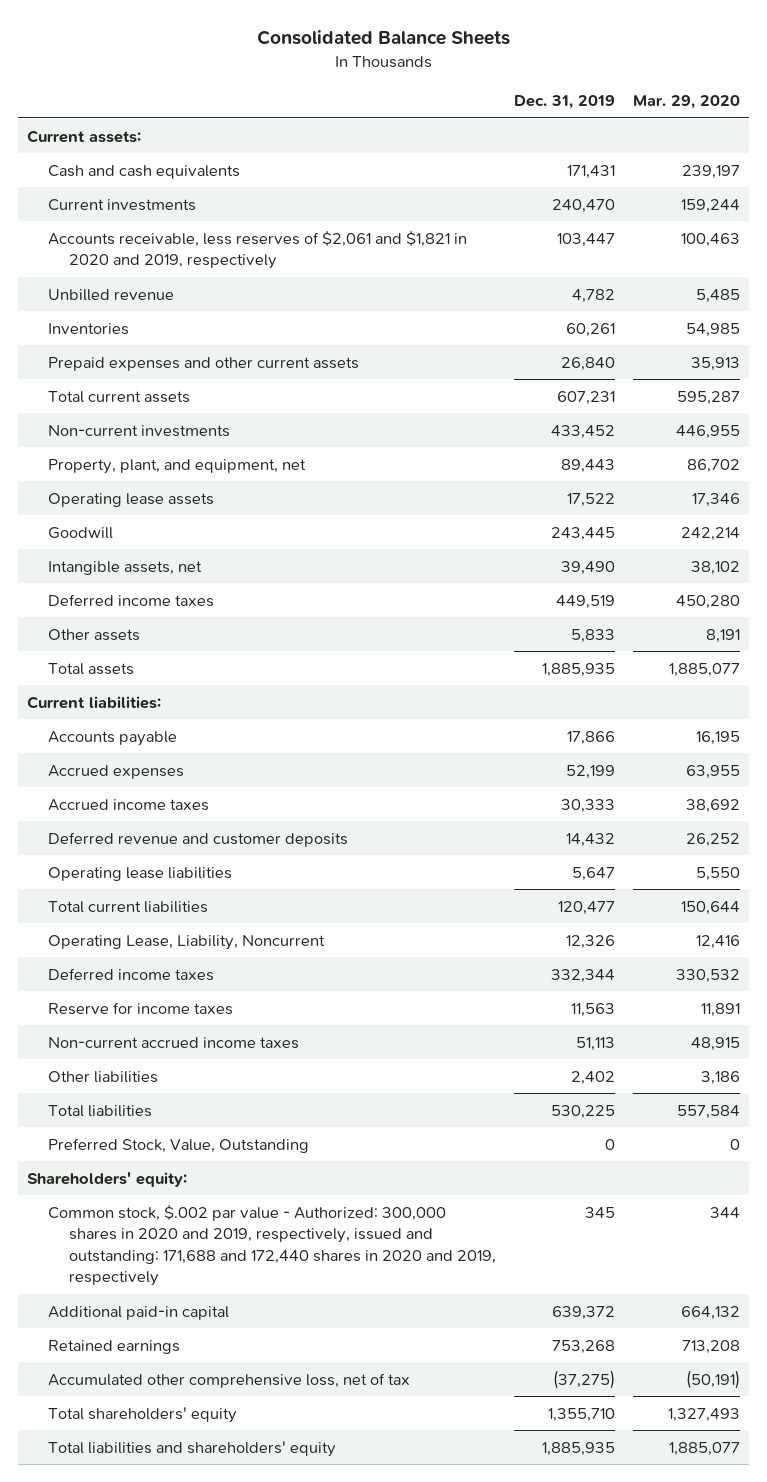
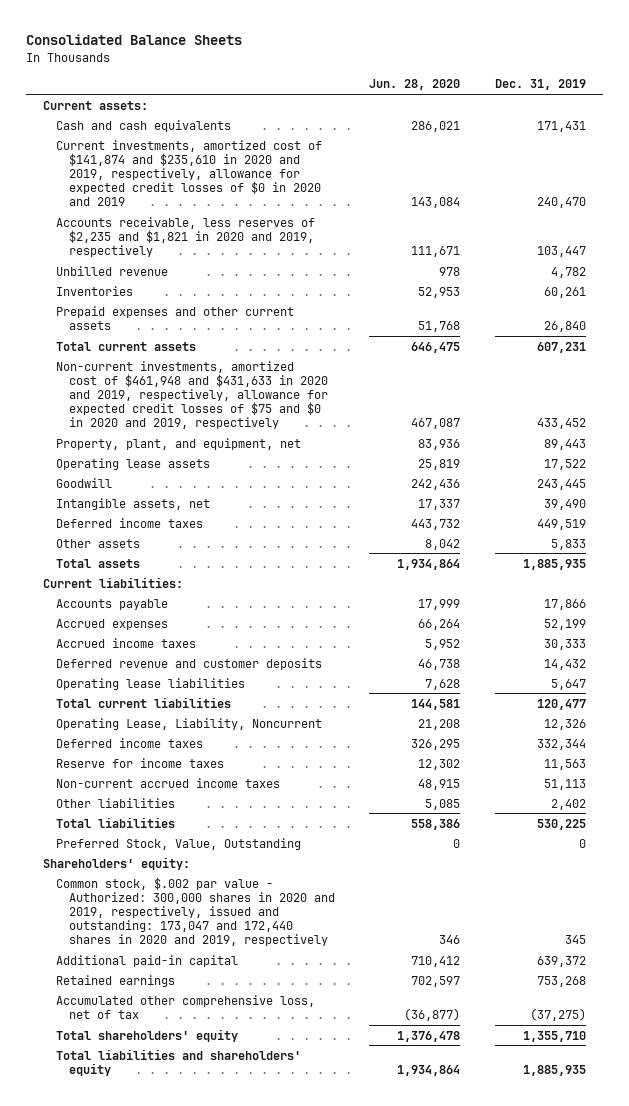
[632,94,740,109] Mar. 29, 2020 -> none
none -> [369,79,461,91] Jun. 28, 2020
[48,198,197,211] Current investments -> [56,139,323,207] Current investments, amortized cost of $141,874 and $235,610 in 2020 and 2019, respectively, allowance for expected credit losses of $0 in 2020 and 2019
[48,230,468,270] Accounts receivable, less reserves of $2,061 and $1,821 in 2020 and 2019, respectively -> [56,216,316,257] Accounts receivable, less reserves of $2,235 and $1,821 in 2020 and 2019, respectively
[48,424,231,437] Non-current investments -> [56,360,329,430] Non-current investments, amortized cost of $461,948 and $431,633 in 2020 and 2019, respectively, allowance for expected credit losses of $75 and $0 in 2020 and 2019, respectively
[48,1204,497,1287] Common stock, $.002 par value - Authorized: 300,000 shares in 2020 and 2019, respectively, issued and outstanding: 171,688 and 172,440 shares in 2020 and 2019, respectively -> [56,876,336,947] Common stock, $.002 par value - Authorized: 300,000 shares in 2020 and 2019, respectively, issued and outstanding: 173,047 and 172,440 shares in 2020 and 2019, respectively

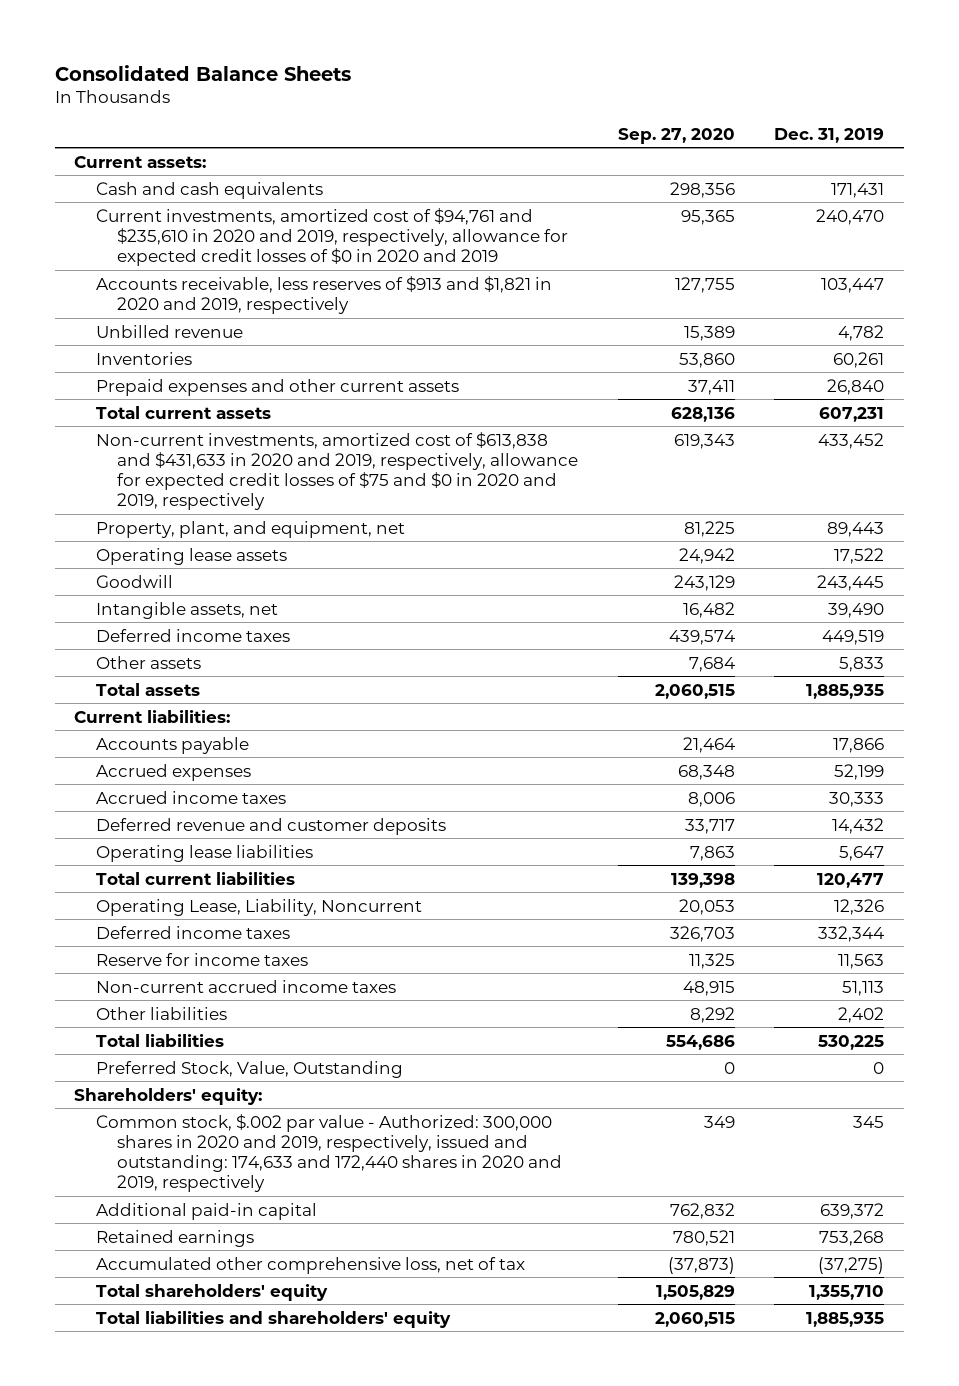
[369,79,461,91] Jun. 28, 2020 -> none
none -> [617,127,735,144] Sep. 27, 2020
[56,139,323,207] Current investments, amortized cost of $141,874 and $235,610 in 2020 and 2019, respectively, allowance for expected credit losses of $0 in 2020 and 2019 -> [95,207,568,266] Current investments, amortized cost of $94,761 and $235,610 in 2020 and 2019, respectively, allowance for expected credit losses of $0 in 2020 and 2019
[56,216,316,257] Accounts receivable, less reserves of $2,235 and $1,821 in 2020 and 2019, respectively -> [95,275,552,314] Accounts receivable, less reserves of $913 and $1,821 in 2020 and 2019, respectively
[56,360,329,430] Non-current investments, amortized cost of $461,948 and $431,633 in 2020 and 2019, respectively, allowance for expected credit losses of $75 and $0 in 2020 and 2019, respectively -> [95,431,578,511] Non-current investments, amortized cost of $613,838 and $431,633 in 2020 and 2019, respectively, allowance for expected credit losses of $75 and $0 in 2020 and 2019, respectively
[56,876,336,947] Common stock, $.002 par value - Authorized: 300,000 shares in 2020 and 2019, respectively, issued and outstanding: 173,047 and 172,440 shares in 2020 and 2019, respectively -> [95,1113,562,1193] Common stock, $.002 par value - Authorized: 300,000 shares in 2020 and 2019, respectively, issued and outstanding: 174,633 and 172,440 shares in 2020 and 2019, respectively

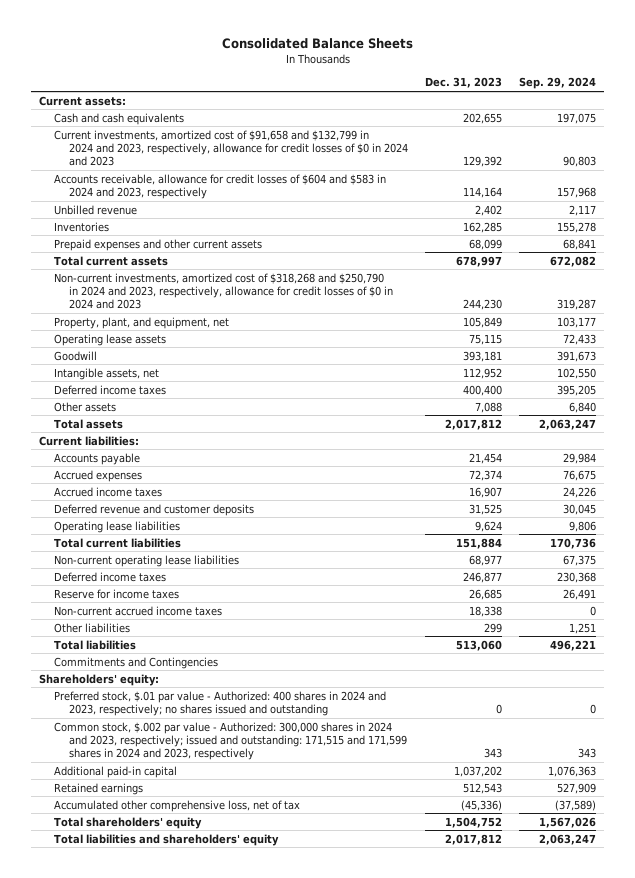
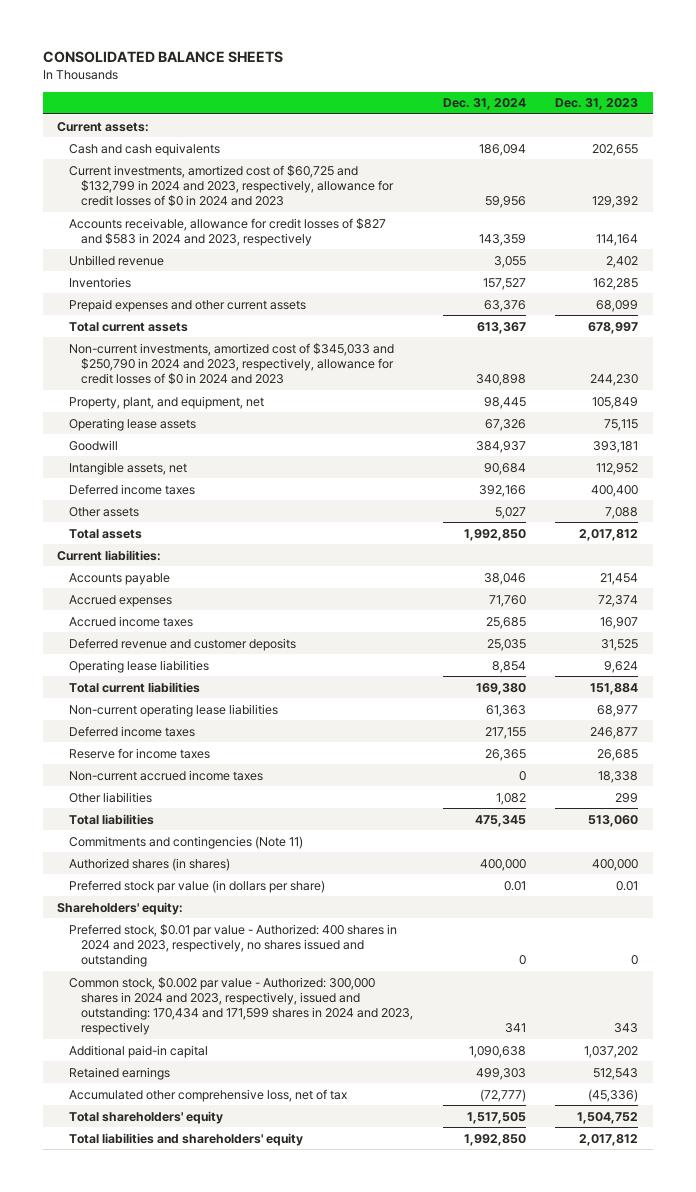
[221,37,413,49] Consolidated Balance Sheets -> [42,51,283,64] CONSOLIDATED BALANCE SHEETS
[518,77,596,90] Sep. 29, 2024 -> none
none -> [442,98,526,111] Dec. 31, 2024
[54,129,408,167] Current investments, amortized cost of $91,658 and $132,799 in 2024 and 2023, respectively, allowance for credit losses of $0 in 2024 and 2023 -> [69,164,395,208] Current investments, amortized cost of $60,725 and $132,799 in 2024 and 2023, respectively, allowance for credit losses of $0 in 2024 and 2023
[54,173,387,199] Accounts receivable, allowance for credit losses of $604 and $583 in 2024 and 2023, respectively -> [69,217,387,246] Accounts receivable, allowance for credit losses of $827 and $583 in 2024 and 2023, respectively
[54,272,393,310] Non-current investments, amortized cost of $318,268 and $250,790 in 2024 and 2023, respectively, allowance for credit losses of $0 in 2024 and 2023 -> [69,342,395,386] Non-current investments, amortized cost of $345,033 and $250,790 in 2024 and 2023, respectively, allowance for credit losses of $0 in 2024 and 2023
[54,656,219,669] Commitments and Contingencies -> [69,835,304,849] Commitments and contingencies (Note 11)
none -> [69,857,231,871] Authorized shares (in shares)
none -> [69,879,326,893] Preferred stock par value (in dollars per share)
[54,690,387,716] Preferred stock, $.01 par value - Authorized: 400 shares in 2024 and 2023, respectively; no shares issued and outstanding -> [69,923,398,968] Preferred stock, $0.01 par value - Authorized: 400 shares in 2024 and 2023, respectively, no shares issued and outstanding
[54,721,407,761] Common stock, $.002 par value - Authorized: 300,000 shares in 2024 and 2023, respectively; issued and outstanding: 171,515 and 171,599 shares in 2024 and 2023, respectively -> [69,976,414,1036] Common stock, $0.002 par value - Authorized: 300,000 shares in 2024 and 2023, respectively, issued and outstanding: 170,434 and 171,599 shares in 2024 and 2023, respectively

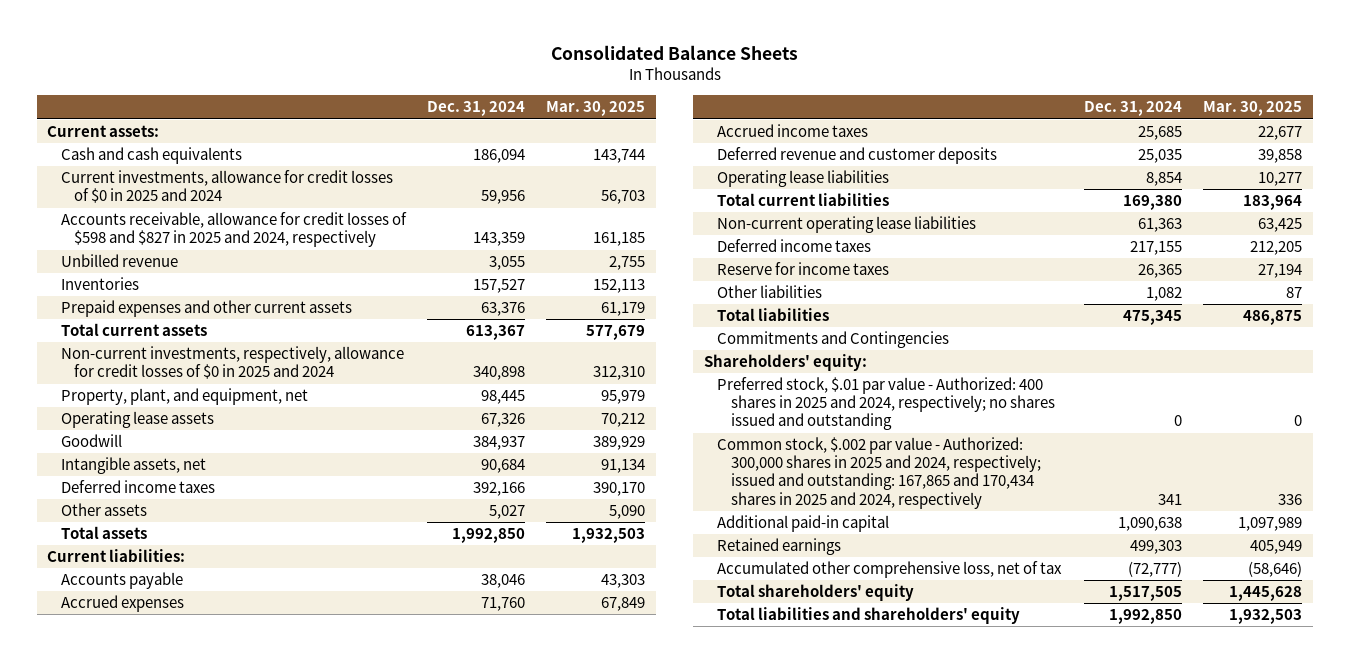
[42,51,283,64] CONSOLIDATED BALANCE SHEETS -> [550,44,798,60] Consolidated Balance Sheets
[555,98,639,111] Dec. 31, 2023 -> none
none -> [546,101,646,117] Mar. 30, 2025
[69,164,395,208] Current investments, amortized cost of $60,725 and $132,799 in 2024 and 2023, respectively, allowance for credit losses of $0 in 2024 and 2023 -> [60,170,393,204] Current investments, allowance for credit losses of $0 in 2025 and 2024
[69,217,387,246] Accounts receivable, allowance for credit losses of $827 and $583 in 2024 and 2023, respectively -> [60,212,407,248] Accounts receivable, allowance for credit losses of $598 and $827 in 2025 and 2024, respectively
[69,342,395,386] Non-current investments, amortized cost of $345,033 and $250,790 in 2024 and 2023, respectively, allowance for credit losses of $0 in 2024 and 2023 -> [60,346,404,380] Non-current investments, respectively, allowance for credit losses of $0 in 2025 and 2024
[69,769,264,781] Non-current accrued income taxes -> none
[69,857,231,871] Authorized shares (in shares) -> none
[69,879,326,893] Preferred stock par value (in dollars per share) -> none
[69,835,304,849] Commitments and contingencies (Note 11) -> [717,331,950,349] Commitments and Contingencies
[69,923,398,968] Preferred stock, $0.01 par value - Authorized: 400 shares in 2024 and 2023, respectively, no shares issued and outstanding -> [717,377,1055,431] Preferred stock, $.01 par value - Authorized: 400 shares in 2025 and 2024, respectively; no shares issued and outstanding
[69,976,414,1036] Common stock, $0.002 par value - Authorized: 300,000 shares in 2024 and 2023, respectively, issued and outstanding: 170,434 and 171,599 shares in 2024 and 2023, respectively -> [717,437,1041,509] Common stock, $.002 par value - Authorized: 300,000 shares in 2025 and 2024, respectively; issued and outstanding: 167,865 and 170,434 shares in 2025 and 2024, respectively

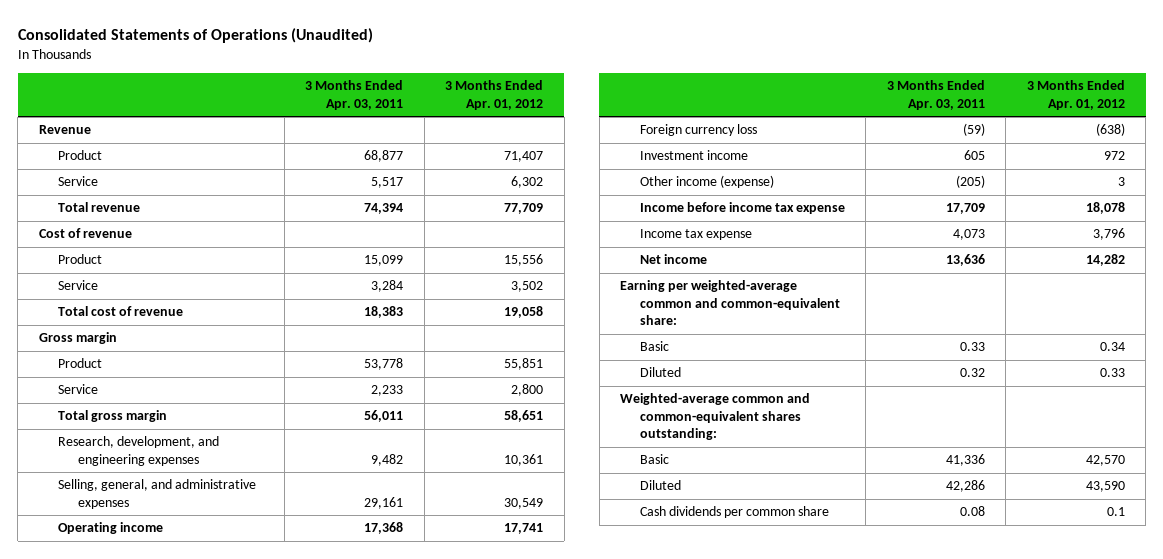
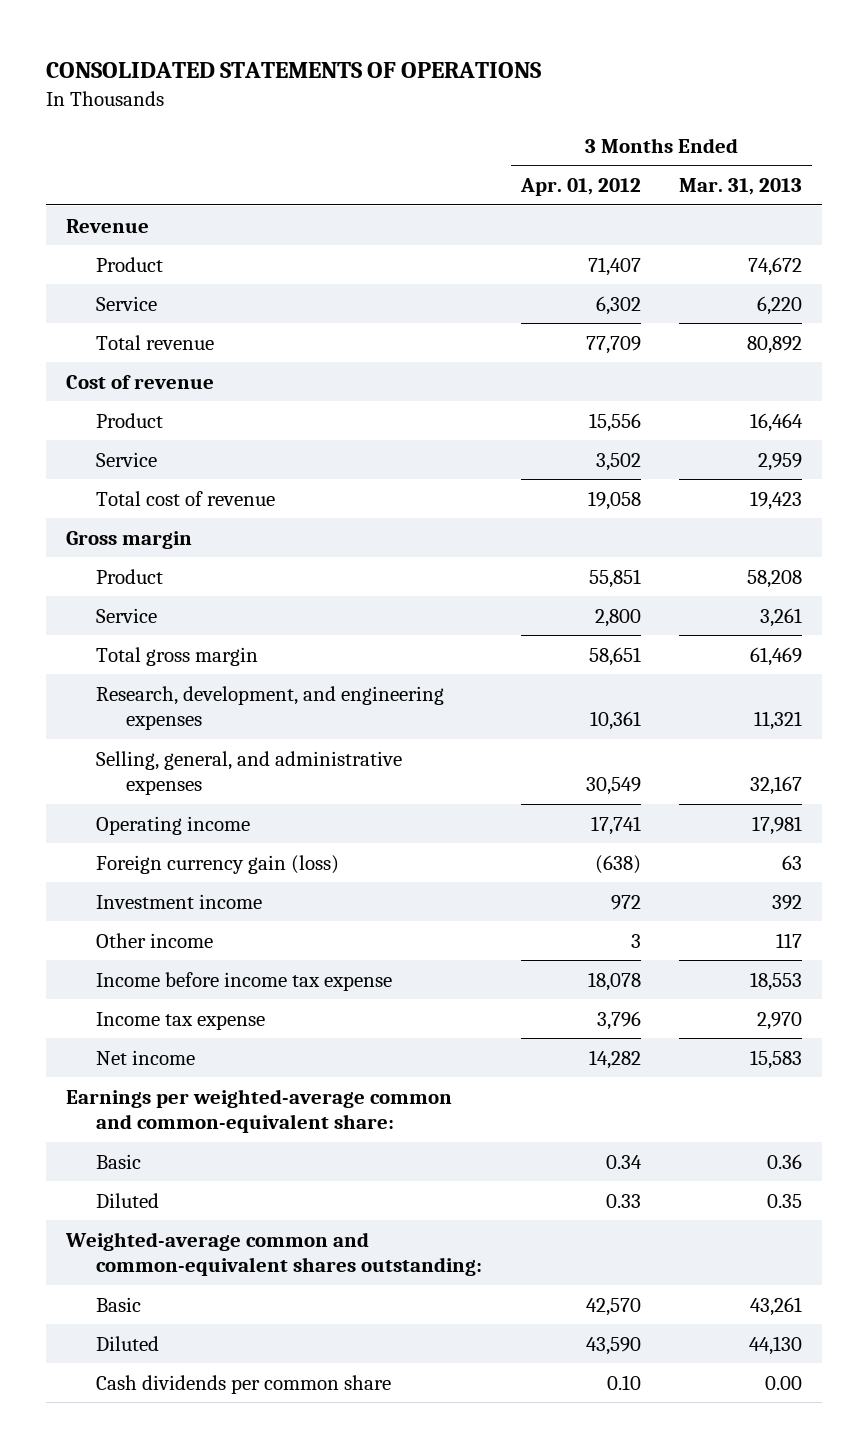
[17,27,373,43] Consolidated Statements of Operations (Unaudited) -> [46,61,542,78] CONSOLIDATED STATEMENTS OF OPERATIONS
[305,80,404,110] 3 Months Ended Apr. 03, 2011 -> none
none -> [679,178,803,196] Mar. 31, 2013
[639,124,757,137] Foreign currency loss -> [95,854,339,874] Foreign currency gain (loss)
[639,175,774,189] Other income (expense) -> [95,932,213,948] Other income
[620,280,840,326] Earning per weighted-average common and common-equivalent share: -> [65,1088,452,1134] Earnings per weighted-average common and common-equivalent share:
[1106,507,1125,517] 0.1 -> [606,1374,641,1390] 0.10

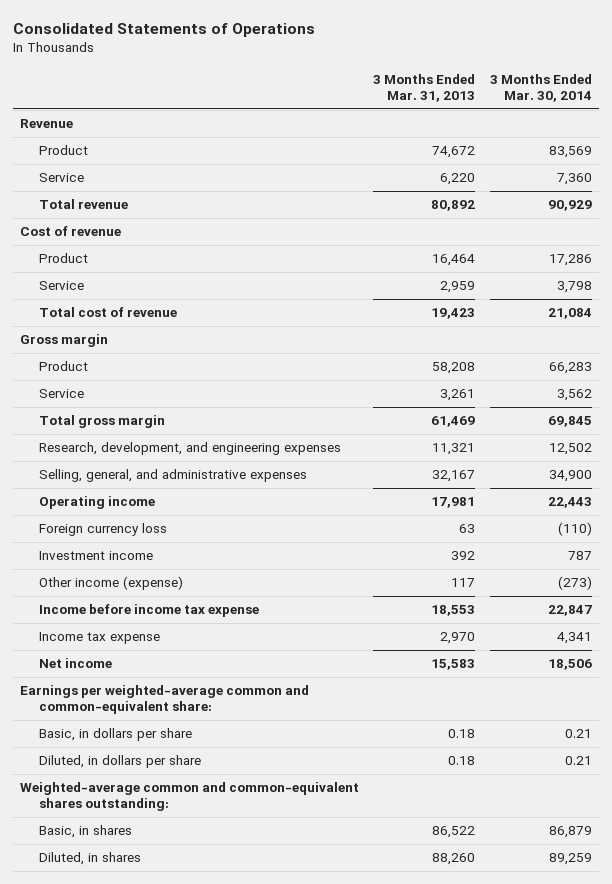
[46,61,542,78] CONSOLIDATED STATEMENTS OF OPERATIONS -> [12,22,315,37] Consolidated Statements of Operations
[519,178,641,197] Apr. 01, 2012 -> none
none -> [489,74,592,103] 3 Months Ended Mar. 30, 2014
[95,854,339,874] Foreign currency gain (loss) -> [39,523,168,537] Foreign currency loss
[95,932,213,948] Other income -> [39,576,184,591] Other income (expense)
[95,1153,141,1169] Basic -> [39,728,193,742] Basic, in dollars per share
[767,1153,803,1169] 0.36 -> [448,729,476,739] 0.18
[95,1192,159,1208] Diluted -> [39,755,202,769] Diluted, in dollars per share
[767,1193,803,1208] 0.35 -> [448,756,476,766] 0.18
[95,1374,391,1394] Cash dividends per common share -> none
[95,1296,141,1312] Basic -> [39,825,133,839] Basic, in shares
[750,1296,803,1316] 43,261 -> [432,826,476,839] 86,522
[95,1335,159,1351] Diluted -> [39,852,142,866] Diluted, in shares
[749,1335,803,1355] 44,130 -> [432,853,476,866] 88,260

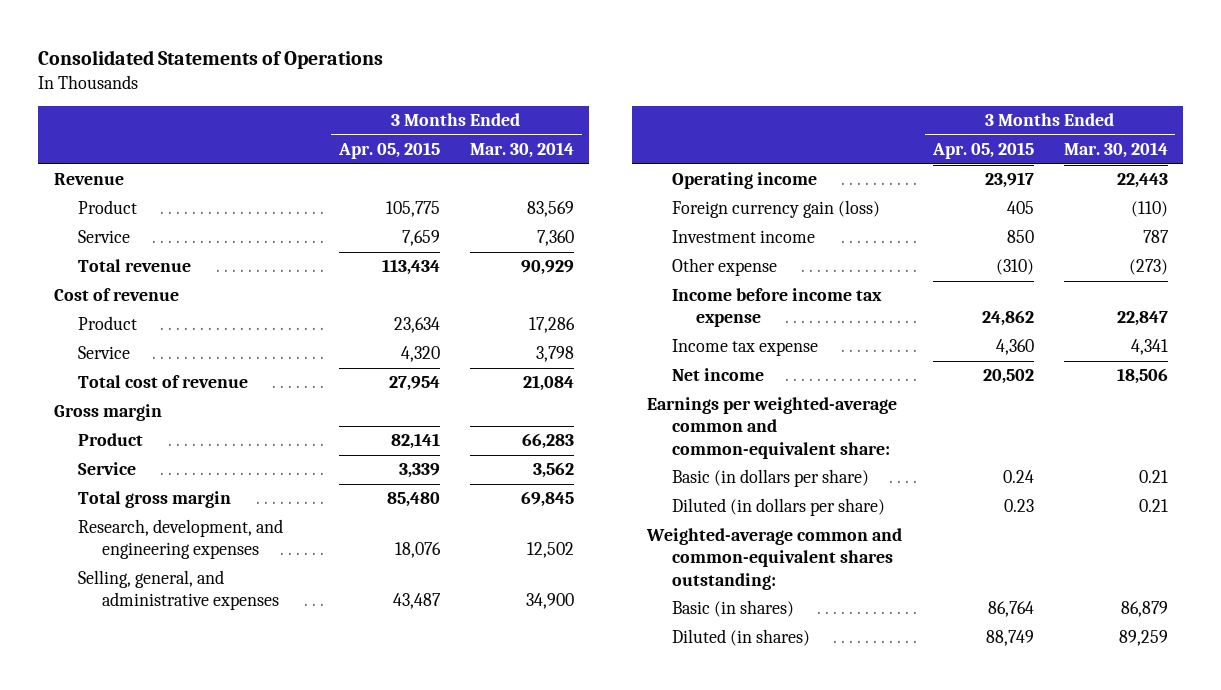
[373,74,476,103] 3 Months Ended Mar. 31, 2013 -> none
none -> [337,142,440,160] Apr. 05, 2015
[39,523,168,537] Foreign currency loss -> [671,200,880,219] Foreign currency gain (loss)
[39,576,184,591] Other income (expense) -> [671,258,777,277] Other expense
[39,728,193,742] Basic, in dollars per share -> [671,469,869,488] Basic (in dollars per share)
[39,755,202,769] Diluted, in dollars per share -> [671,498,885,517] Diluted (in dollars per share)
[39,825,133,839] Basic, in shares -> [671,600,794,618] Basic (in shares)
[39,852,142,866] Diluted, in shares -> [671,629,810,647] Diluted (in shares)

